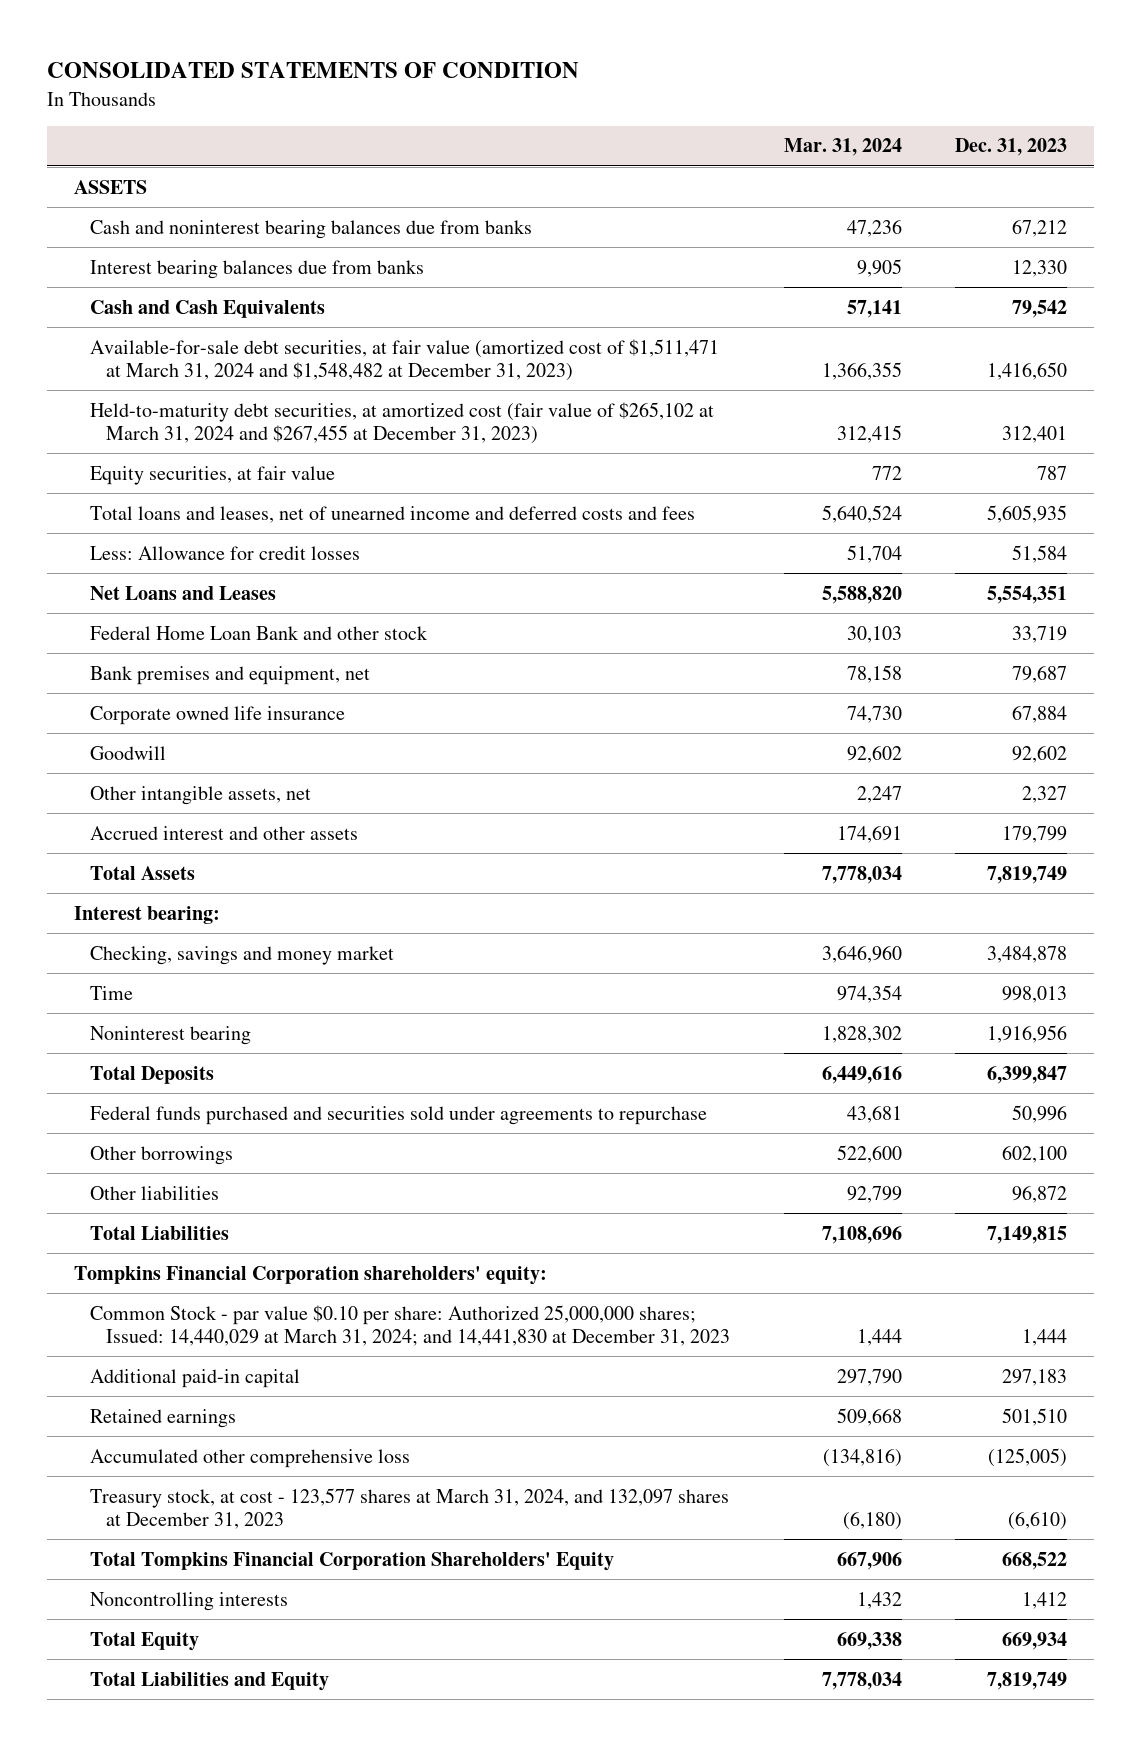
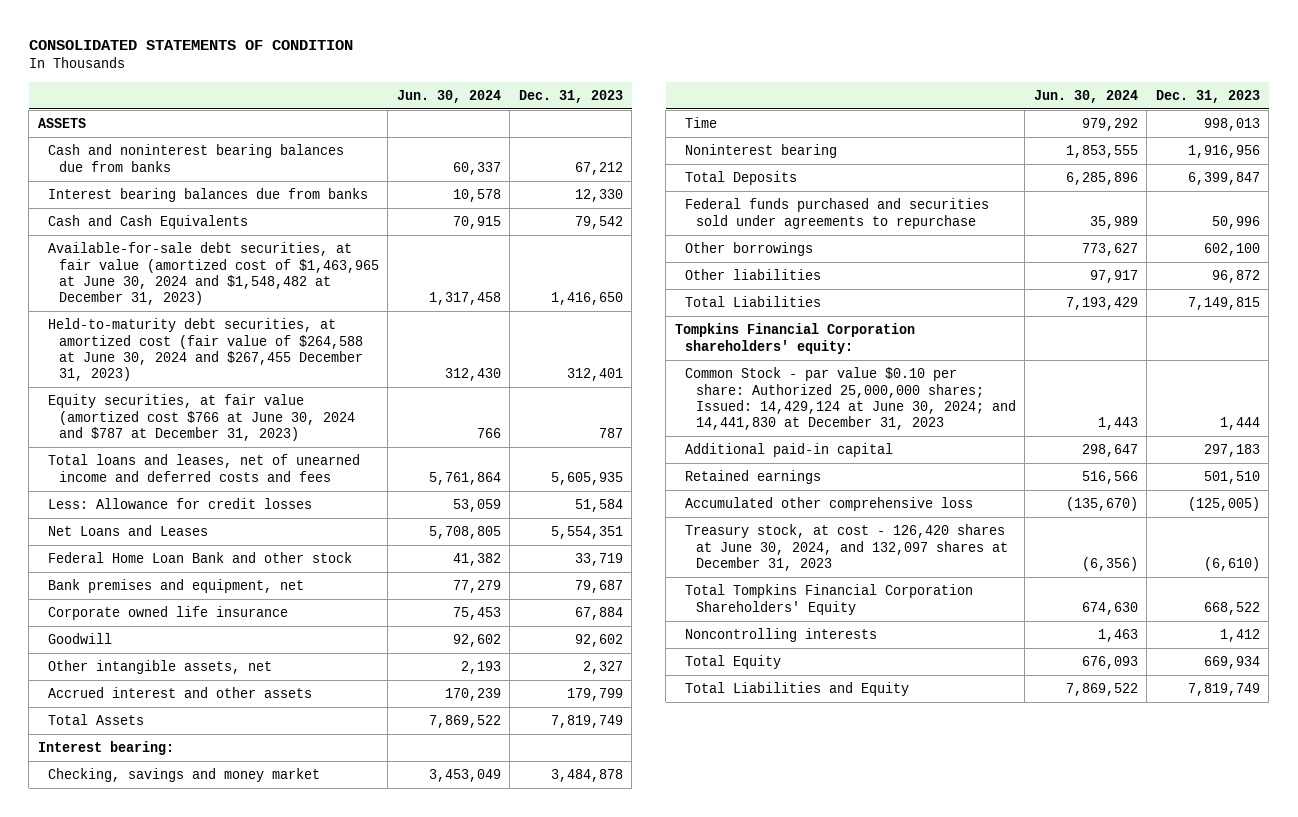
[783,138,902,157] Mar. 31, 2024 -> none
none -> [396,89,501,103] Jun. 30, 2024
[89,338,719,382] Available-for-sale debt securities, at fair value (amortized cost of $1,511,471 at March 31, 2024 and $1,548,482 at December 31, 2023) -> [48,242,379,306] Available-for-sale debt securities, at fair value (amortized cost of $1,463,965 at June 30, 2024 and $1,548,482 at December 31, 2023)
[89,401,714,445] Held-to-maturity debt securities, at amortized cost (fair value of $265,102 at March 31, 2024 and $267,455 at December 31, 2023) -> [48,318,363,382] Held-to-maturity debt securities, at amortized cost (fair value of $264,588 at June 30, 2024 and $267,455 December 31, 2023)
[89,465,335,485] Equity securities, at fair value -> [48,394,355,441] Equity securities, at fair value (amortized cost $766 at June 30, 2024 and $787 at December 31, 2023)
[89,1304,730,1347] Common Stock - par value $0.10 per share: Authorized 25,000,000 shares; Issued: 14,440,029 at March 31, 2024; and 14,441,830 at December 31, 2023 -> [685,367,1016,431] Common Stock - par value $0.10 per share: Authorized 25,000,000 shares; Issued: 14,429,124 at June 30, 2024; and 14,441,830 at December 31, 2023
[89,1487,729,1530] Treasury stock, at cost - 123,577 shares at March 31, 2024, and 132,097 shares at December 31, 2023 -> [685,524,1008,571] Treasury stock, at cost - 126,420 shares at June 30, 2024, and 132,097 shares at December 31, 2023

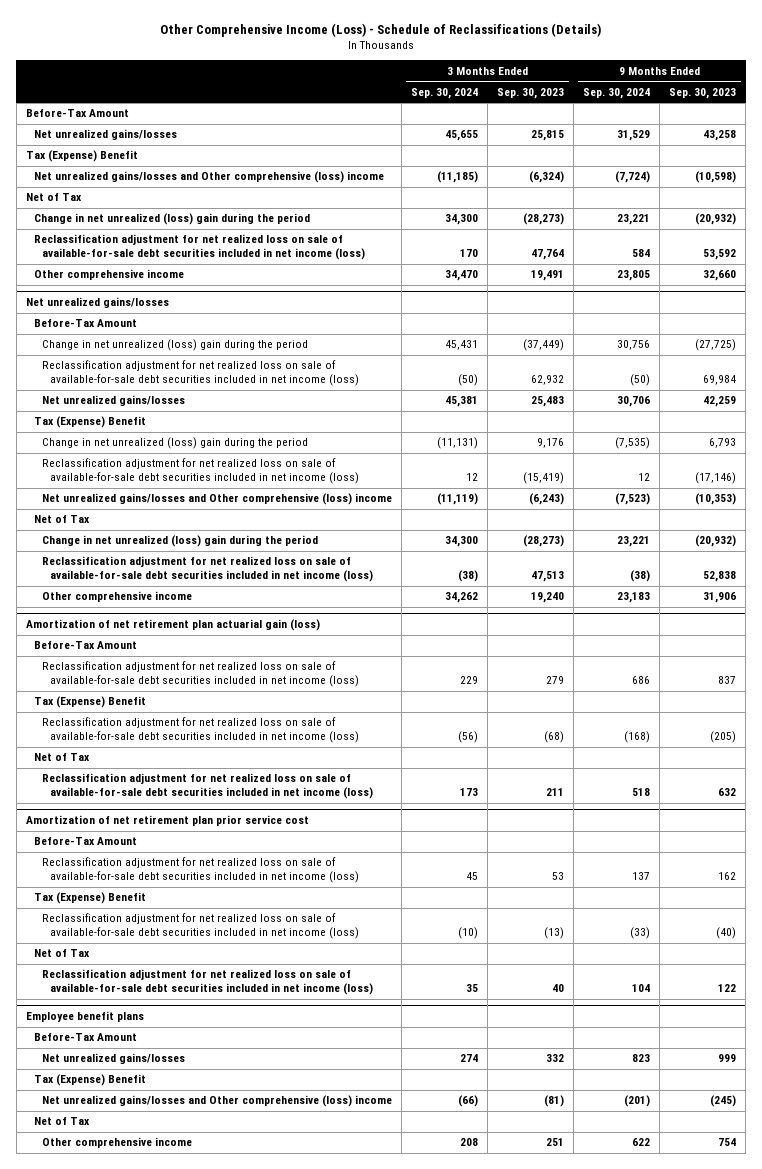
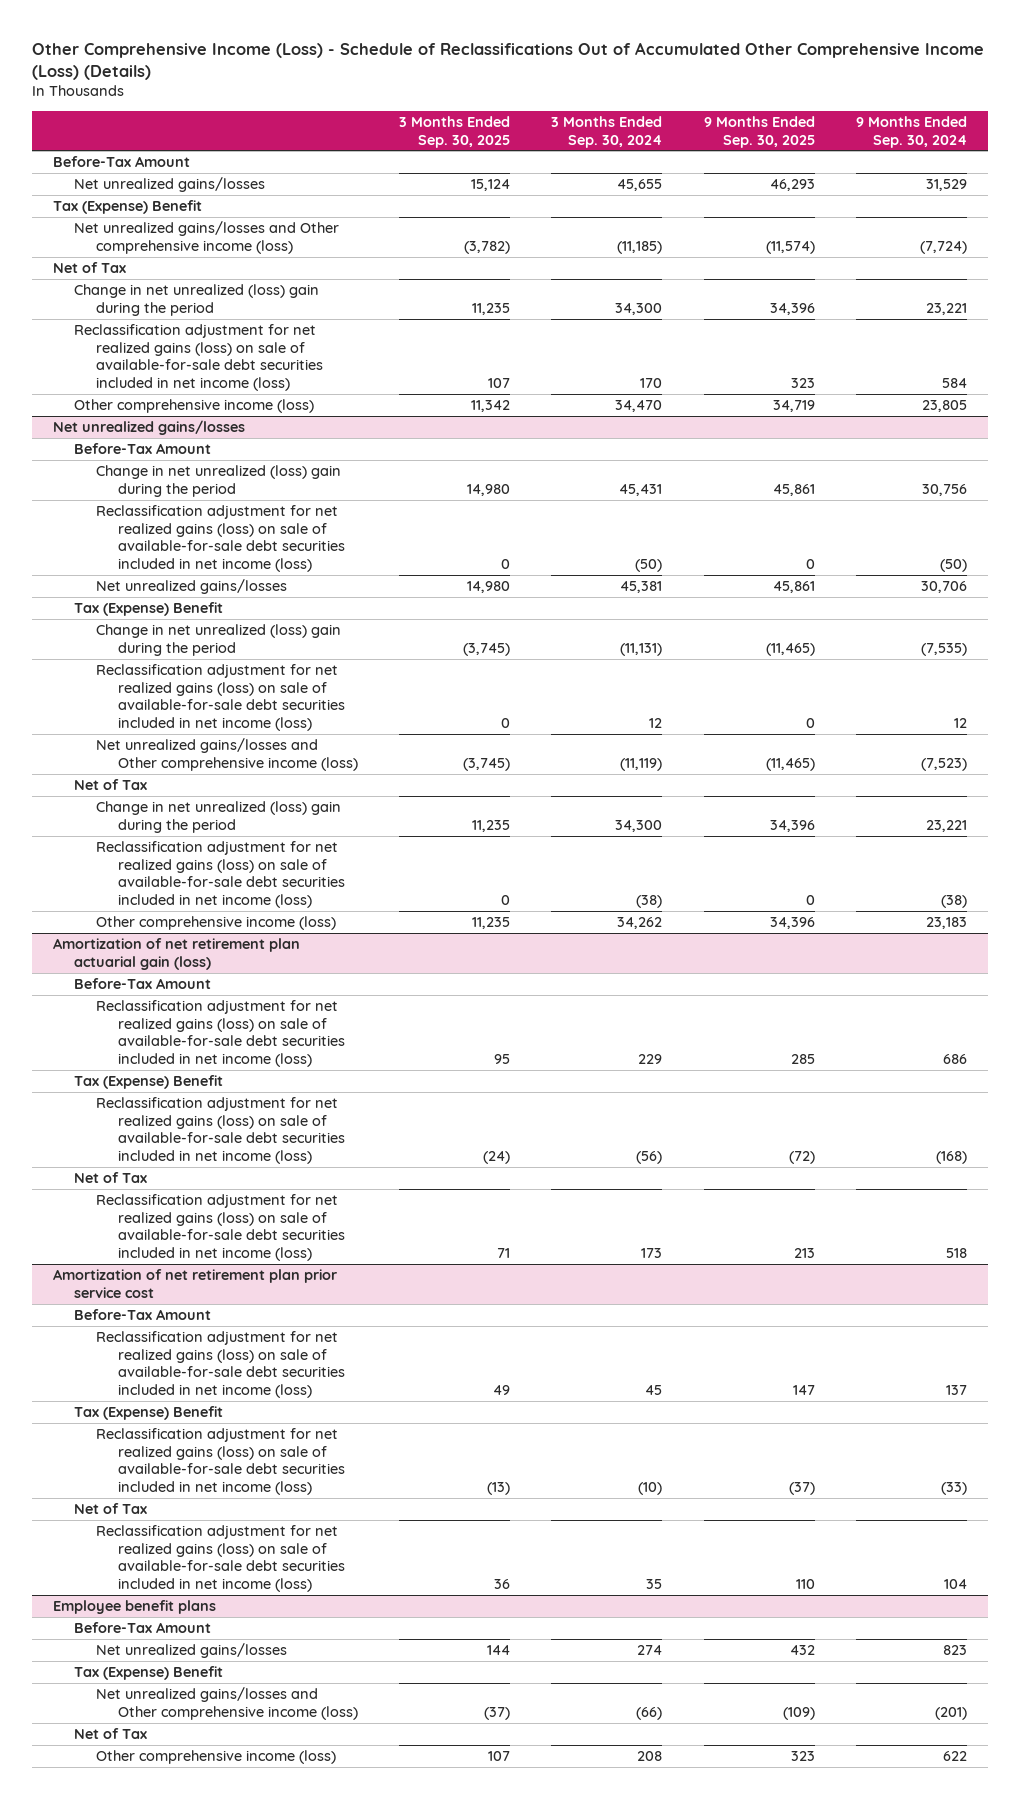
[160,22,602,37] Other Comprehensive Income (Loss) - Schedule of Reclassifications (Details) -> [32,41,985,80] Other Comprehensive Income (Loss) - Schedule of Reclassifications Out of Accumulated Other Comprehensive Income (Loss) (Details)
[497,87,565,99] Sep. 30, 2023 -> none
[669,87,737,99] Sep. 30, 2023 -> none
none -> [399,115,511,148] 3 Months Ended Sep. 30, 2025
none -> [703,115,815,148] 9 Months Ended Sep. 30, 2025
[34,171,385,184] Net unrealized gains/losses and Other comprehensive (loss) income -> [74,221,340,254] Net unrealized gains/losses and Other comprehensive income (loss)
[34,234,366,261] Reclassification adjustment for net realized loss on sale of available-for-sale debt securities included in net income (loss) -> [74,324,324,392] Reclassification adjustment for net realized gains (loss) on sale of available-for-sale debt securities included in net income (loss)
[34,269,185,281] Other comprehensive income -> [74,399,315,414] Other comprehensive income (loss)
[42,360,360,387] Reclassification adjustment for net realized loss on sale of available-for-sale debt securities included in net income (loss) -> [96,505,345,573] Reclassification adjustment for net realized gains (loss) on sale of available-for-sale debt securities included in net income (loss)
[42,458,360,485] Reclassification adjustment for net realized loss on sale of available-for-sale debt securities included in net income (loss) -> [96,664,345,732] Reclassification adjustment for net realized gains (loss) on sale of available-for-sale debt securities included in net income (loss)
[42,493,393,506] Net unrealized gains/losses and Other comprehensive (loss) income -> [96,738,358,771] Net unrealized gains/losses and Other comprehensive income (loss)
[42,556,374,583] Reclassification adjustment for net realized loss on sale of available-for-sale debt securities included in net income (loss) -> [96,841,345,909] Reclassification adjustment for net realized gains (loss) on sale of available-for-sale debt securities included in net income (loss)
[42,591,193,603] Other comprehensive income -> [96,916,337,931] Other comprehensive income (loss)
[42,661,360,688] Reclassification adjustment for net realized loss on sale of available-for-sale debt securities included in net income (loss) -> [96,1000,345,1068] Reclassification adjustment for net realized gains (loss) on sale of available-for-sale debt securities included in net income (loss)
[42,717,360,744] Reclassification adjustment for net realized loss on sale of available-for-sale debt securities included in net income (loss) -> [96,1097,345,1165] Reclassification adjustment for net realized gains (loss) on sale of available-for-sale debt securities included in net income (loss)
[42,773,374,800] Reclassification adjustment for net realized loss on sale of available-for-sale debt securities included in net income (loss) -> [96,1194,345,1262] Reclassification adjustment for net realized gains (loss) on sale of available-for-sale debt securities included in net income (loss)
[42,857,360,884] Reclassification adjustment for net realized loss on sale of available-for-sale debt securities included in net income (loss) -> [96,1331,345,1399] Reclassification adjustment for net realized gains (loss) on sale of available-for-sale debt securities included in net income (loss)
[42,913,360,940] Reclassification adjustment for net realized loss on sale of available-for-sale debt securities included in net income (loss) -> [96,1428,345,1496] Reclassification adjustment for net realized gains (loss) on sale of available-for-sale debt securities included in net income (loss)
[42,969,374,996] Reclassification adjustment for net realized loss on sale of available-for-sale debt securities included in net income (loss) -> [96,1525,345,1593] Reclassification adjustment for net realized gains (loss) on sale of available-for-sale debt securities included in net income (loss)
[42,1095,393,1108] Net unrealized gains/losses and Other comprehensive (loss) income -> [96,1687,358,1720] Net unrealized gains/losses and Other comprehensive income (loss)
[42,1137,193,1149] Other comprehensive income -> [96,1750,337,1765] Other comprehensive income (loss)

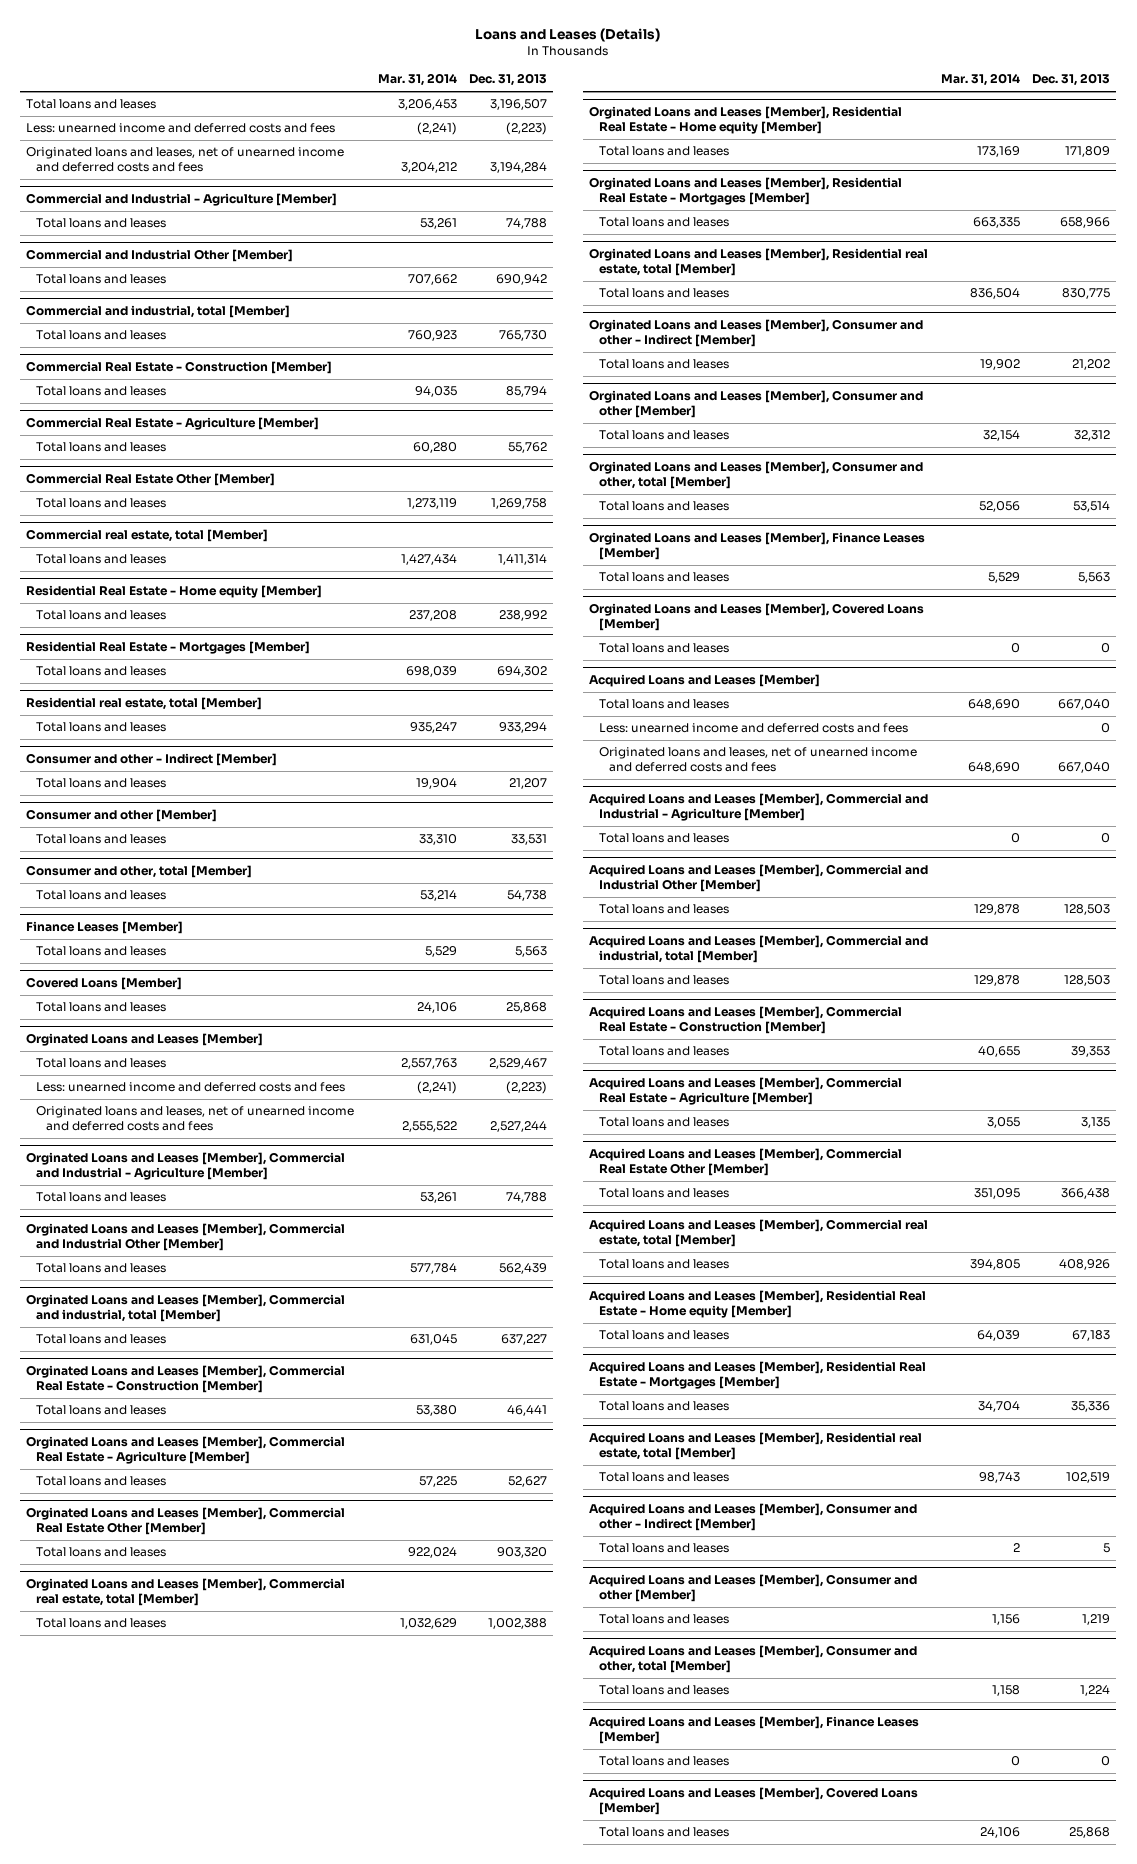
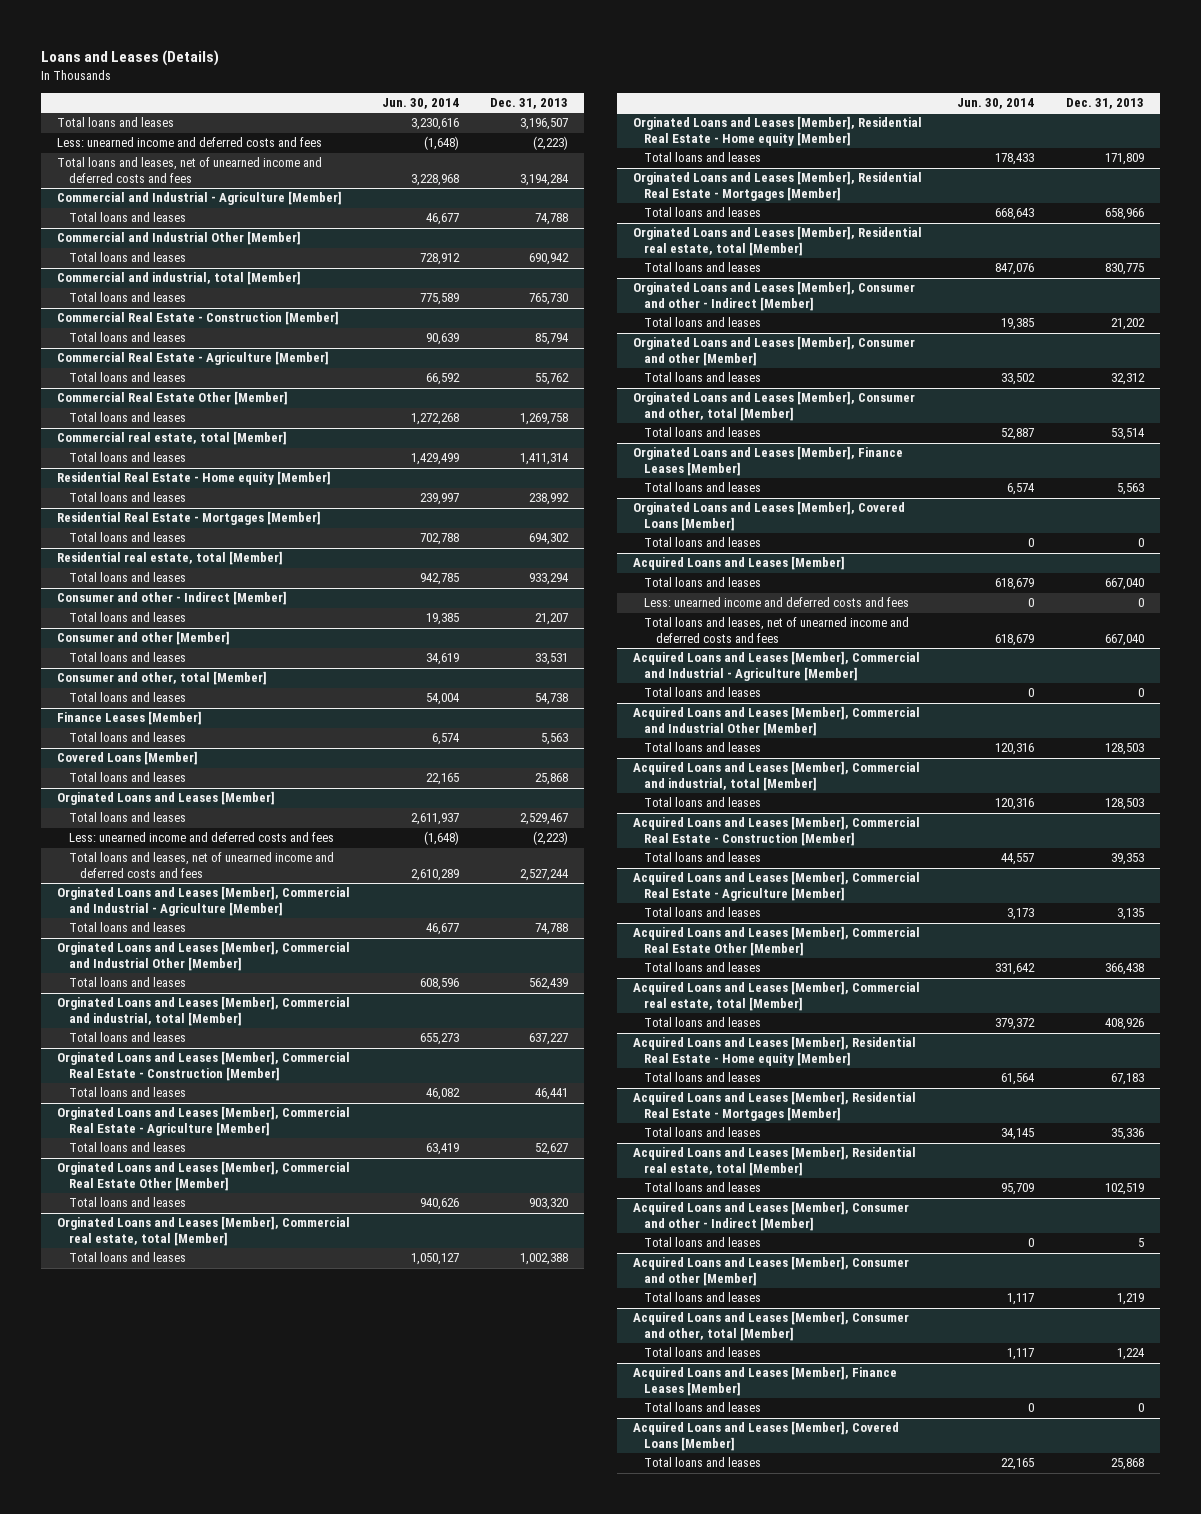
[377,73,457,87] Mar. 31, 2014 -> none
none -> [381,98,459,110] Jun. 30, 2014
[26,147,345,173] Originated loans and leases, net of unearned income and deferred costs and fees -> [56,157,322,183] Total loans and leases, net of unearned income and deferred costs and fees
[36,1106,355,1132] Originated loans and leases, net of unearned income and deferred costs and fees -> [68,852,334,878] Total loans and leases, net of unearned income and deferred costs and fees
[599,747,918,773] Originated loans and leases, net of unearned income and deferred costs and fees -> [644,617,910,643] Total loans and leases, net of unearned income and deferred costs and fees

